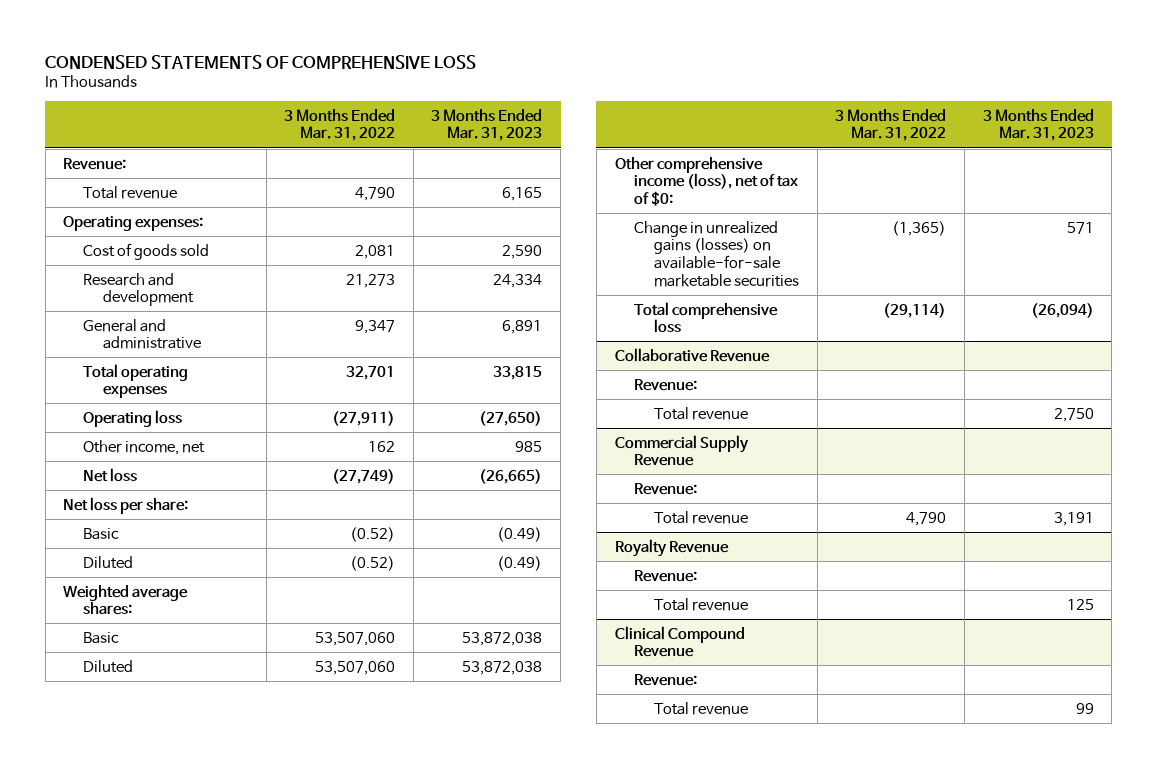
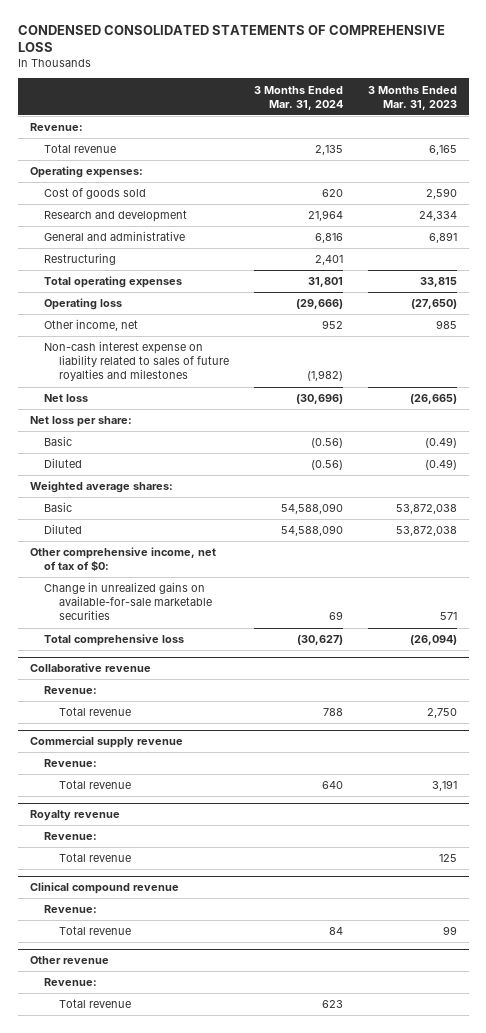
[45,54,477,69] CONDENSED STATEMENTS OF COMPREHENSIVE LOSS -> [17,24,445,53] CONDENSED CONSOLIDATED STATEMENTS OF COMPREHENSIVE LOSS
[284,108,396,142] 3 Months Ended Mar. 31, 2022 -> none
none -> [253,85,343,110] 3 Months Ended Mar. 31, 2024
none -> [44,253,117,266] Restructuring
none -> [44,341,229,382] Non-cash interest expense on liability related to sales of future royalties and milestones
[614,156,799,206] Other comprehensive income (loss), net of tax of $0: -> [29,547,216,572] Other comprehensive income, net of tax of $0:
[634,220,799,287] Change in unrealized gains (losses) on available-for-sale marketable securities -> [44,582,212,621] Change in unrealized gains on available-for-sale marketable securities
[614,347,770,362] Collaborative Revenue -> [29,663,151,673] Collaborative revenue
[614,434,749,467] Commercial Supply Revenue -> [29,736,183,749] Commercial supply revenue
[614,538,729,557] Royalty Revenue -> [29,810,120,822] Royalty revenue
[614,625,745,658] Clinical Compound Revenue -> [29,882,179,895] Clinical compound revenue
none -> [29,956,109,965] Other revenue
none -> [44,978,98,987] Revenue:
none -> [58,999,131,1009] Total revenue

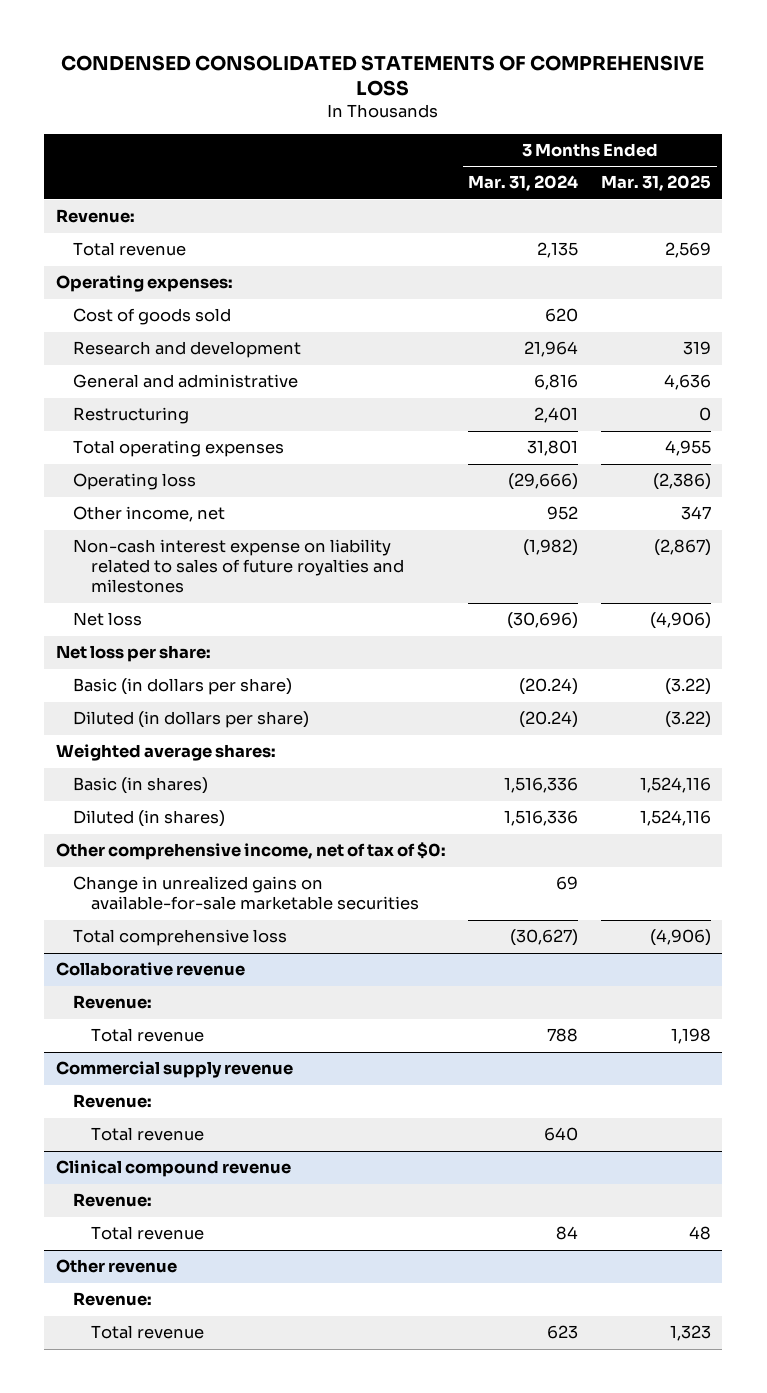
[367,85,457,110] 3 Months Ended Mar. 31, 2023 -> none
none -> [600,175,711,192] Mar. 31, 2025
[44,436,73,447] Basic -> [73,678,293,696] Basic (in dollars per share)
[310,438,343,449] (0.56) -> [519,678,579,696] (20.24)
[44,458,83,469] Diluted -> [73,711,310,729] Diluted (in dollars per share)
[310,460,343,471] (0.56) -> [519,711,579,729] (20.24)
[44,502,73,513] Basic -> [73,777,209,795] Basic (in shares)
[280,503,343,515] 54,588,090 -> [504,777,579,794] 1,516,336
[44,524,83,535] Diluted -> [73,810,226,828] Diluted (in shares)
[280,525,343,537] 54,588,090 -> [504,810,579,827] 1,516,336
[29,810,120,822] Royalty revenue -> none
[44,832,98,841] Revenue: -> none
[58,853,131,863] Total revenue -> none

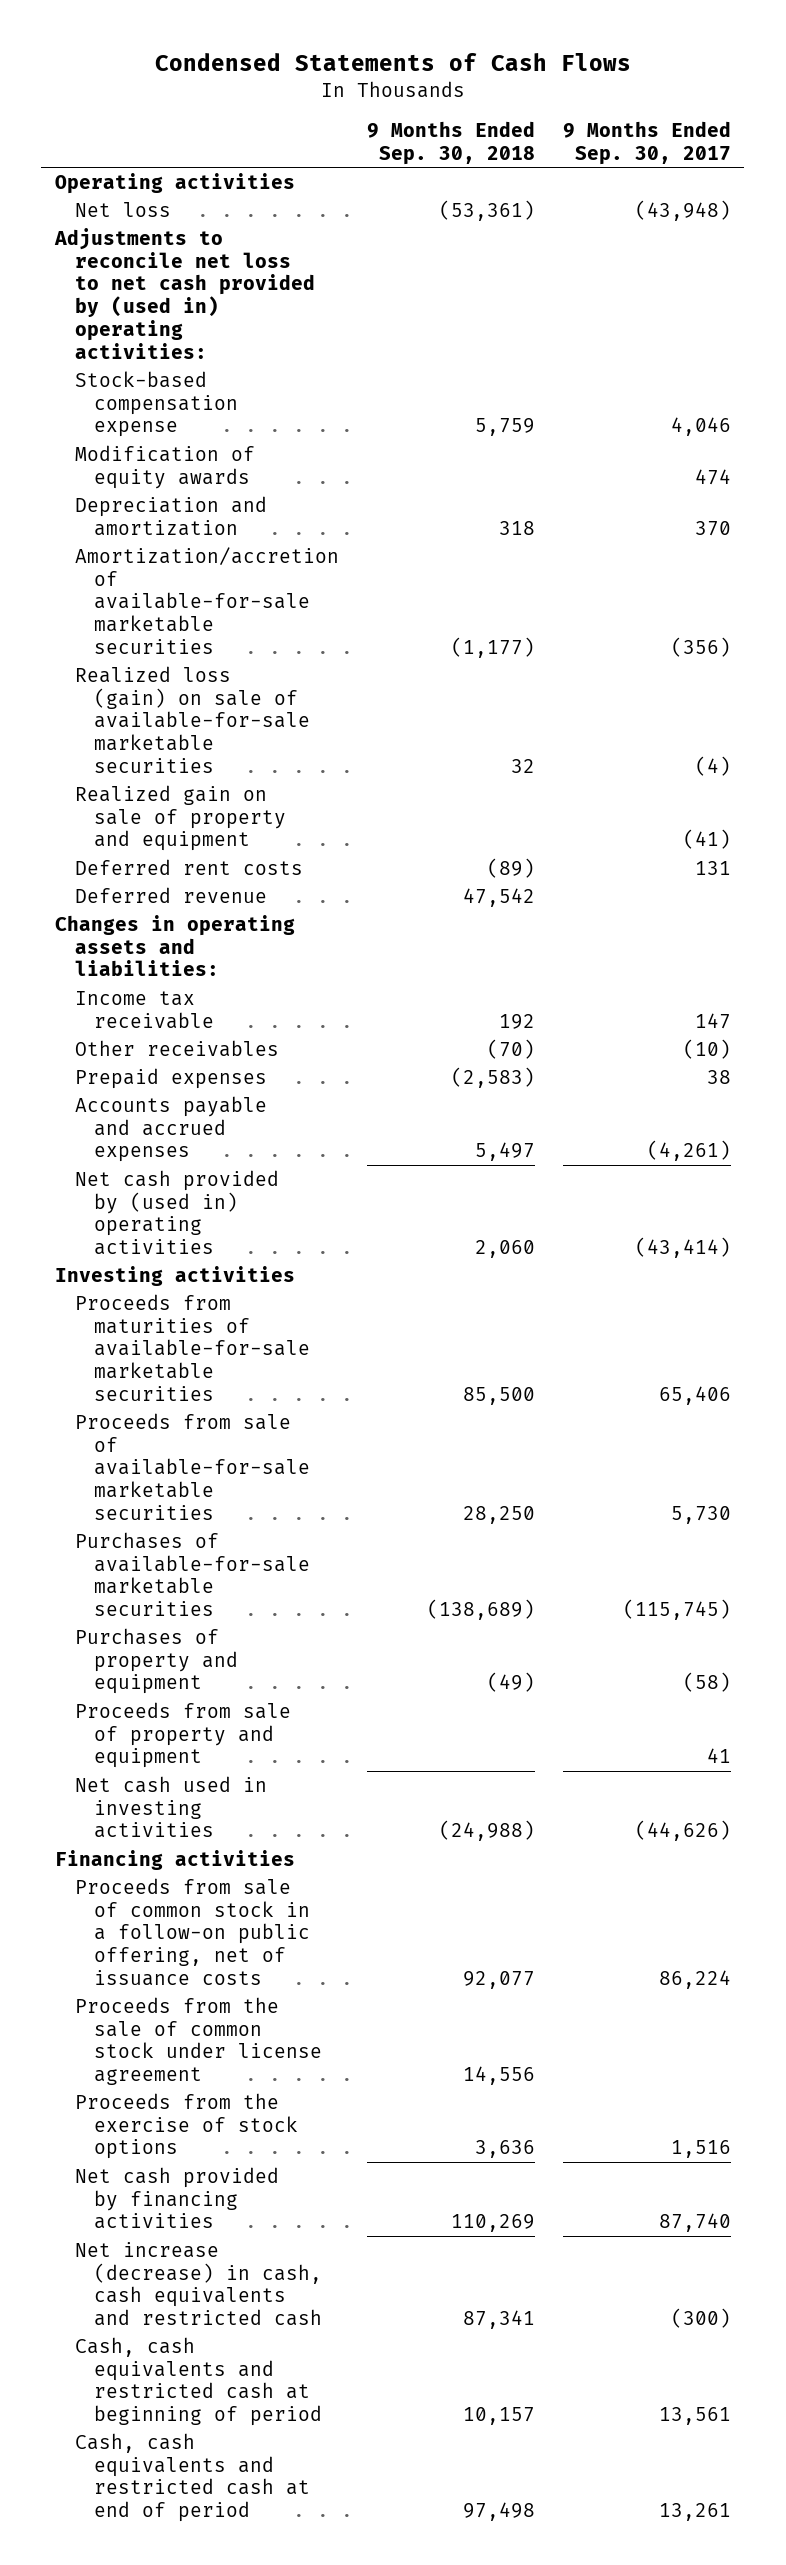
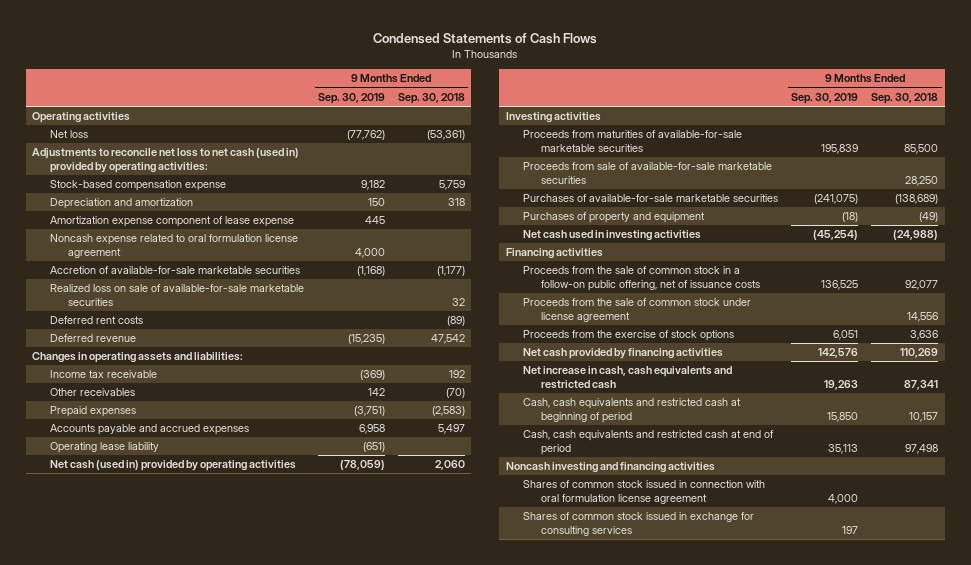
[562,121,731,165] 9 Months Ended Sep. 30, 2017 -> none
none -> [317,92,385,104] Sep. 30, 2019
[54,227,315,359] Adjustments to reconcile net loss to net cash provided by (used in) operating activities: -> [32,148,300,173] Adjustments to reconcile net loss to net cash (used in) provided by operating activities:
[74,444,255,489] Modification of equity awards -> none
[74,784,287,852] Realized gain on sale of property and equipment -> none
none -> [49,216,294,228] Amortization expense component of lease expense
none -> [49,234,298,258] Noncash expense related to oral formulation license agreement
[74,546,339,654] Amortization/accretion of available-for-sale marketable securities -> [49,266,300,275] Accretion of available-for-sale marketable securities
[74,665,311,773] Realized loss (gain) on sale of available-for-sale marketable securities -> [49,284,304,306] Realized loss on sale of available-for-sale marketable securities
none -> [49,442,159,454] Operating lease liability
[74,1169,279,1256] Net cash provided by (used in) operating activities -> [49,460,296,472] Net cash (used in) provided by operating activities
[74,1701,291,1769] Proceeds from sale of property and equipment -> none
[74,1877,311,1986] Proceeds from sale of common stock in a follow-on public offering, net of issuance costs -> [523,266,760,291] Proceeds from the sale of common stock in a follow-on public offering, net of issuance costs
[74,2241,323,2327] Net increase (decrease) in cash, cash equivalents and restricted cash -> [523,366,733,389] Net increase in cash, cash equivalents and restricted cash
none -> [505,462,715,474] Noncash investing and financing activities
none -> [523,480,766,504] Shares of common stock issued in connection with oral formulation license agreement
none -> [523,512,755,536] Shares of common stock issued in exchange for consulting services

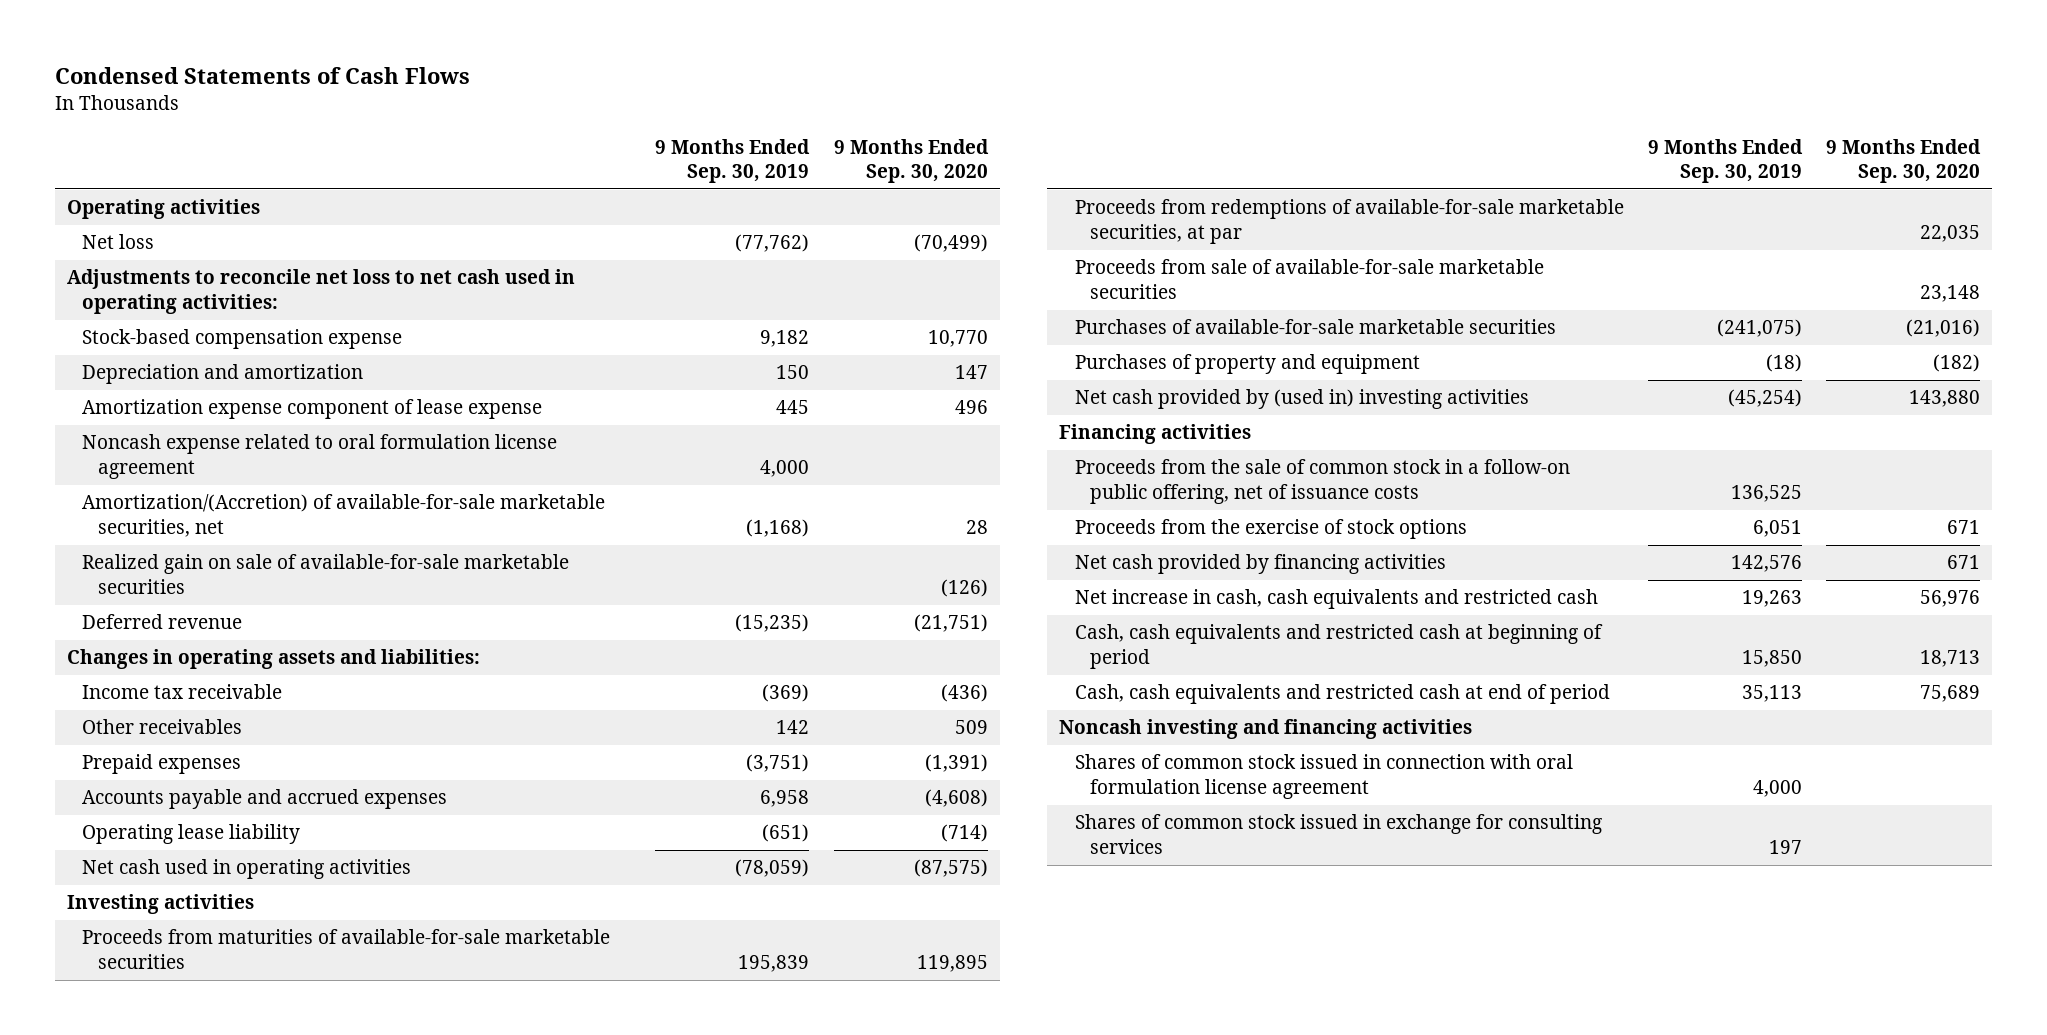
[397,92,465,104] Sep. 30, 2018 -> none
none -> [833,138,989,184] 9 Months Ended Sep. 30, 2020
[32,148,300,173] Adjustments to reconcile net loss to net cash (used in) provided by operating activities: -> [66,269,575,315] Adjustments to reconcile net loss to net cash used in operating activities:
[49,316,143,325] Deferred rent costs -> none
[49,266,300,275] Accretion of available-for-sale marketable securities -> [82,494,606,538] Amortization/(Accretion) of available-for-sale marketable securities, net
[49,284,304,306] Realized loss on sale of available-for-sale marketable securities -> [82,554,570,595] Realized gain on sale of available-for-sale marketable securities
[49,460,296,472] Net cash (used in) provided by operating activities -> [82,859,412,880] Net cash used in operating activities
none -> [1074,199,1624,245] Proceeds from redemptions of available-for-sale marketable securities, at par
[523,230,702,242] Net cash used in investing activities -> [1074,389,1529,410] Net cash provided by (used in) investing activities
[523,298,752,322] Proceeds from the sale of common stock under license agreement -> none

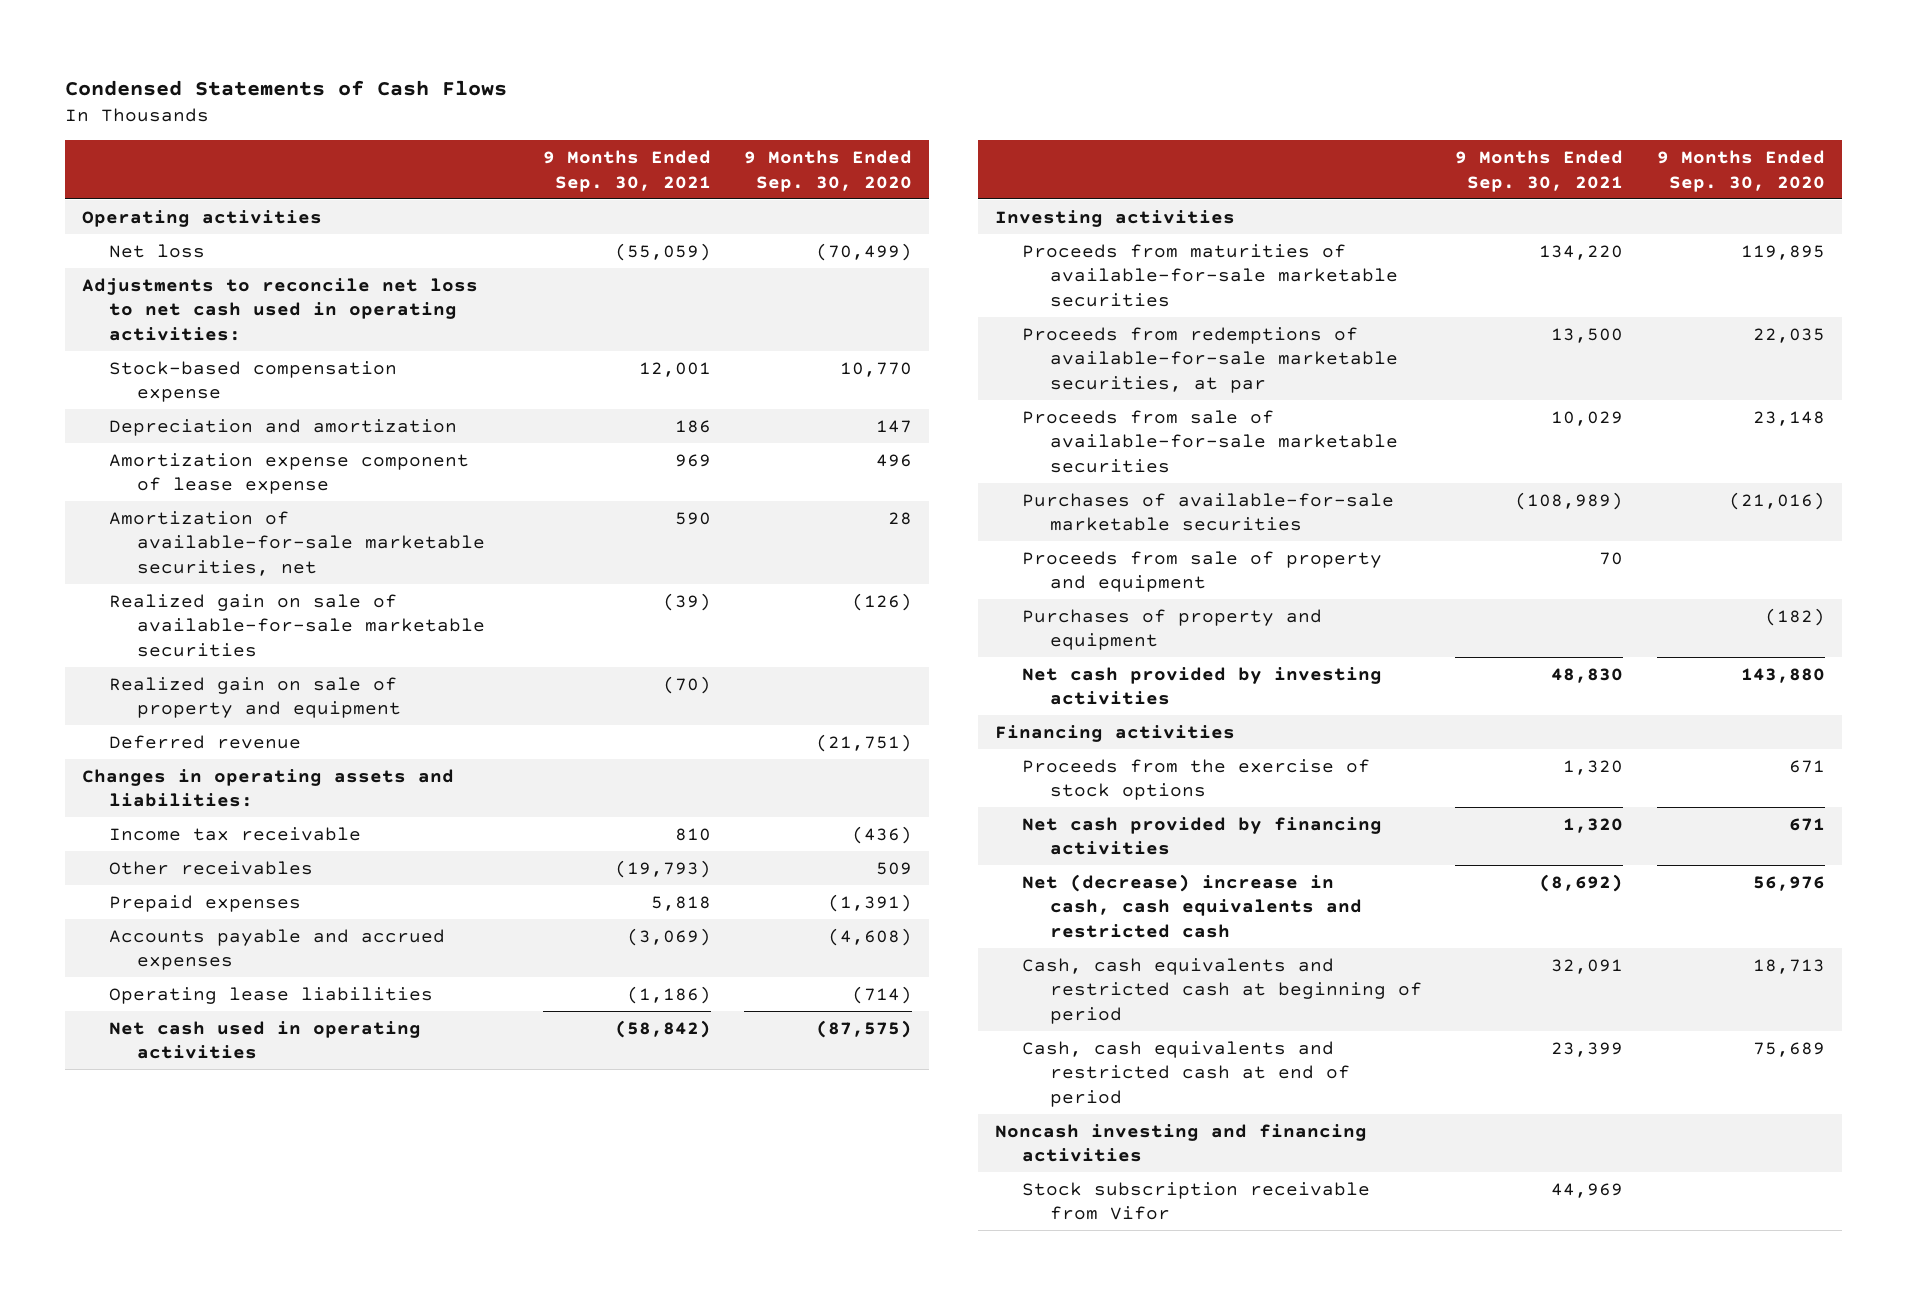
[655,138,811,184] 9 Months Ended Sep. 30, 2019 -> none
none -> [542,150,711,192] 9 Months Ended Sep. 30, 2021
[82,434,558,480] Noncash expense related to oral formulation license agreement -> none
[82,494,606,538] Amortization/(Accretion) of available-for-sale marketable securities, net -> [109,510,485,576] Amortization of available-for-sale marketable securities, net
none -> [109,676,401,719] Realized gain on sale of property and equipment
[82,824,301,845] Operating lease liability -> [109,986,434,1004] Operating lease liabilities
none -> [1022,550,1383,593] Proceeds from sale of property and equipment
[1074,389,1529,410] Net cash provided by (used in) investing activities -> [1022,666,1383,706] Net cash provided by investing activities
[1074,459,1570,505] Proceeds from the sale of common stock in a follow-on public offering, net of issuance costs -> none
[1074,589,1598,610] Net increase in cash, cash equivalents and restricted cash -> [1022,873,1362,938] Net (decrease) increase in cash, cash equivalents and restricted cash
[1074,754,1573,800] Shares of common stock issued in connection with oral formulation license agreement -> none
[1074,814,1602,855] Shares of common stock issued in exchange for consulting services -> none
none -> [1022,1181,1371,1221] Stock subscription receivable from Vifor

